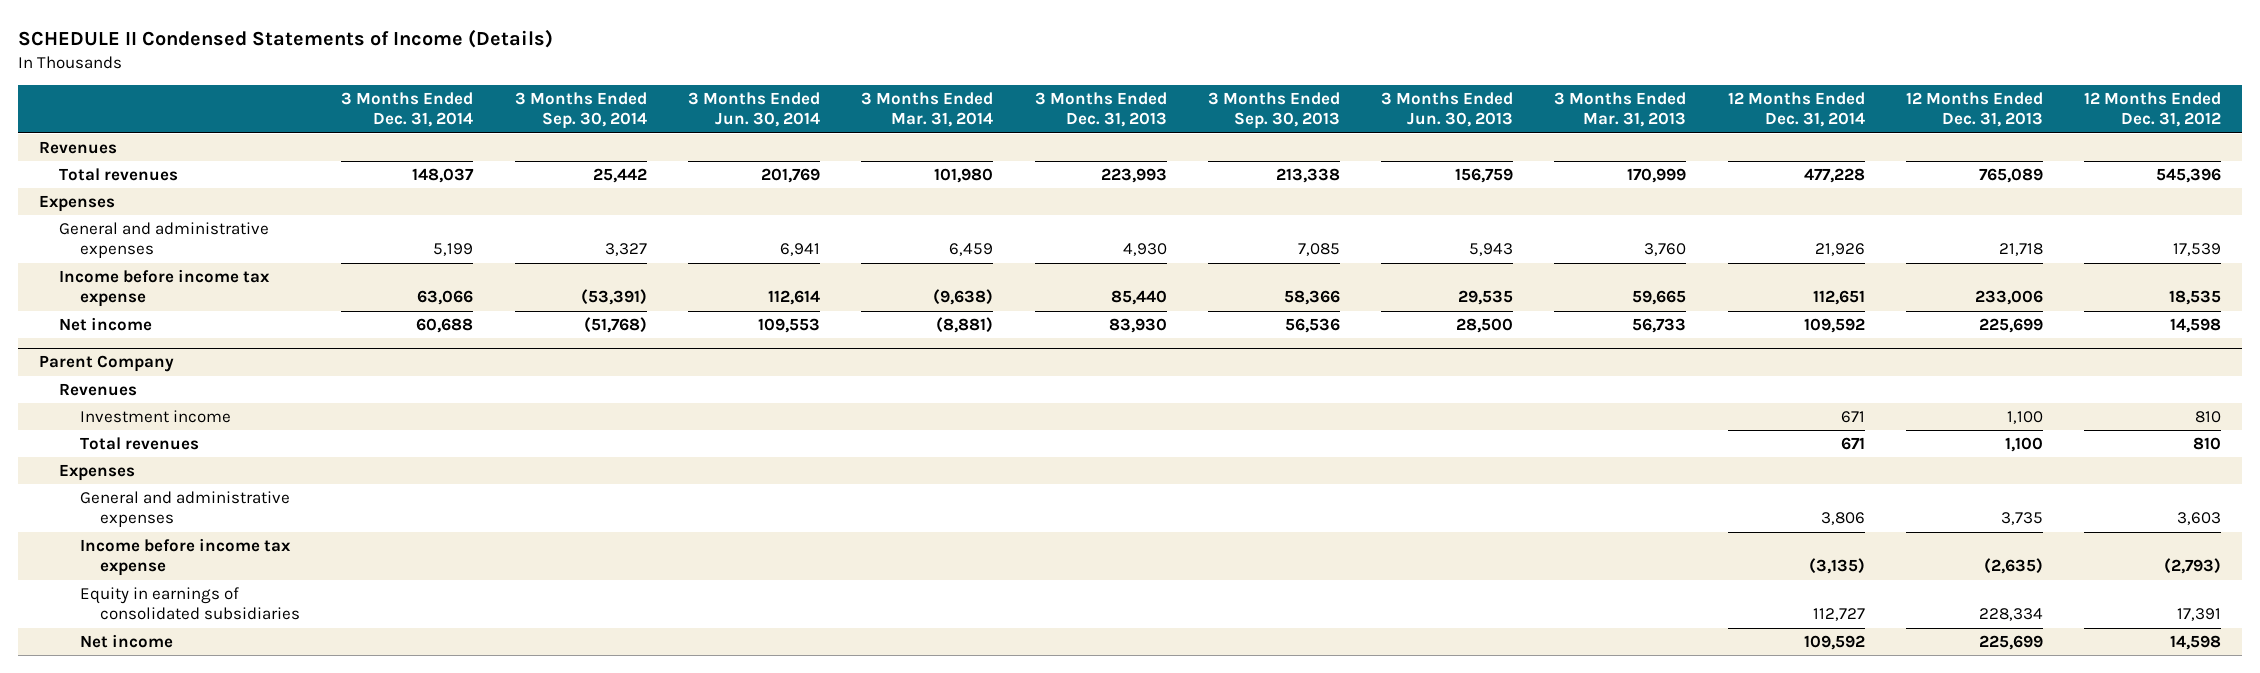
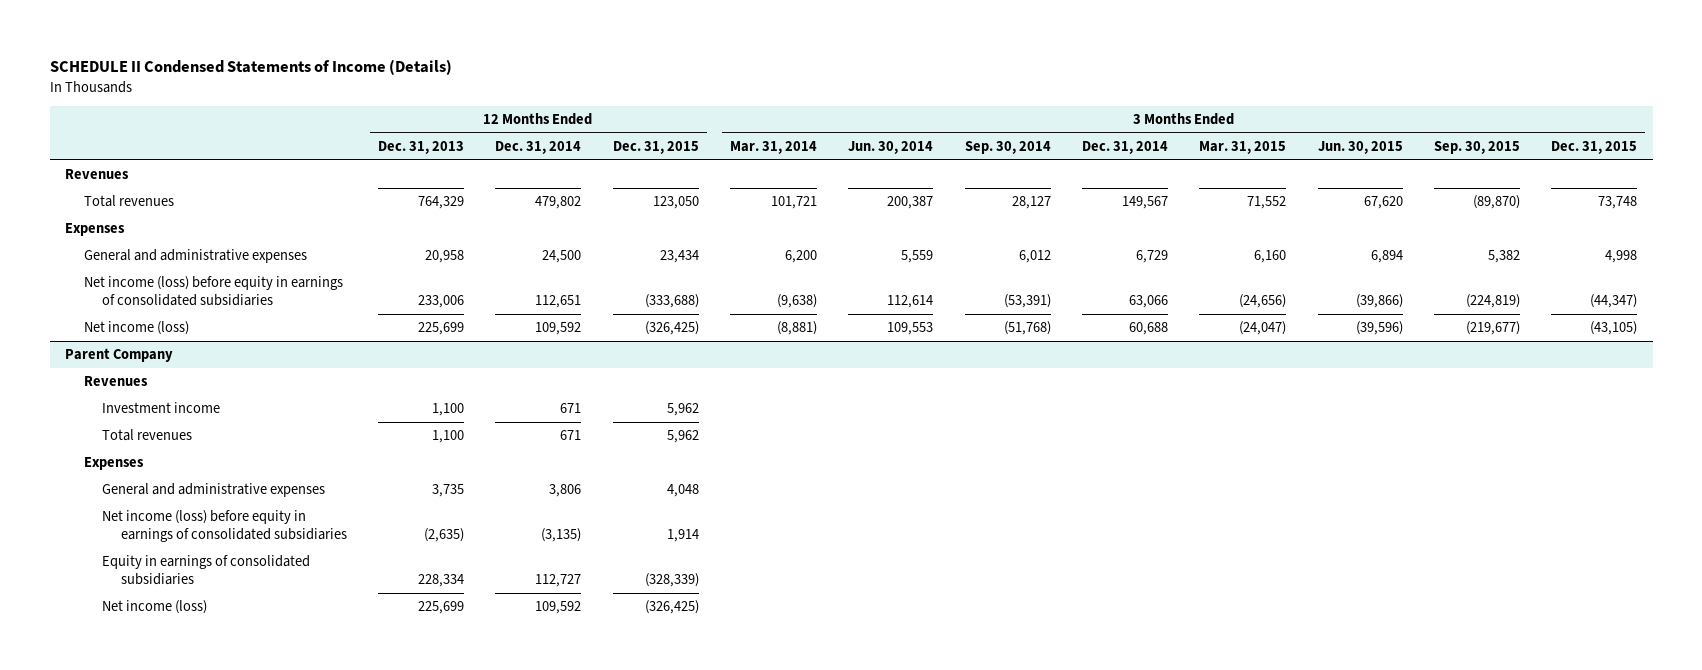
[1034,92,1167,128] 3 Months Ended Dec. 31, 2013 -> none
[1207,92,1340,130] 3 Months Ended Sep. 30, 2013 -> none
[1381,92,1514,128] 3 Months Ended Jun. 30, 2013 -> none
[1554,92,1687,128] 3 Months Ended Mar. 31, 2013 -> none
[2084,92,2222,128] 12 Months Ended Dec. 31, 2012 -> none
none -> [612,141,699,155] Dec. 31, 2015
none -> [1199,141,1287,155] Mar. 31, 2015
none -> [1317,141,1403,155] Jun. 30, 2015
none -> [1433,141,1520,155] Sep. 30, 2015
none -> [1551,141,1638,155] Dec. 31, 2015
[412,168,475,184] 148,037 -> [1121,196,1168,210] 149,567
[592,168,647,184] 25,442 -> [1011,196,1051,210] 28,127
[761,168,821,184] 201,769 -> [887,196,934,210] 200,387
[934,168,994,184] 101,980 -> [771,196,818,210] 101,721
[1803,168,1865,184] 477,228 -> [535,196,582,210] 479,802
[1979,168,2044,184] 765,089 -> [418,196,465,210] 764,329
[433,243,474,257] 5,199 -> [1135,250,1168,264] 6,729
[604,243,647,257] 3,327 -> [1018,250,1051,264] 6,012
[780,243,821,257] 6,941 -> [901,250,934,264] 5,559
[949,243,994,257] 6,459 -> [785,250,818,264] 6,200
[1814,243,1865,257] 21,926 -> [542,250,582,264] 24,500
[1999,243,2044,257] 21,718 -> [425,250,465,264] 20,958
[59,269,271,308] Income before income tax expense -> [83,276,343,307] Net income (loss) before equity in earnings of consolidated subsidiaries
[59,317,153,332] Net income -> [83,321,189,336] Net income (loss)
[79,538,291,577] Income before income tax expense -> [102,510,347,543] Net income (loss) before equity in earnings of consolidated subsidiaries
[79,634,173,649] Net income -> [102,600,208,615] Net income (loss)

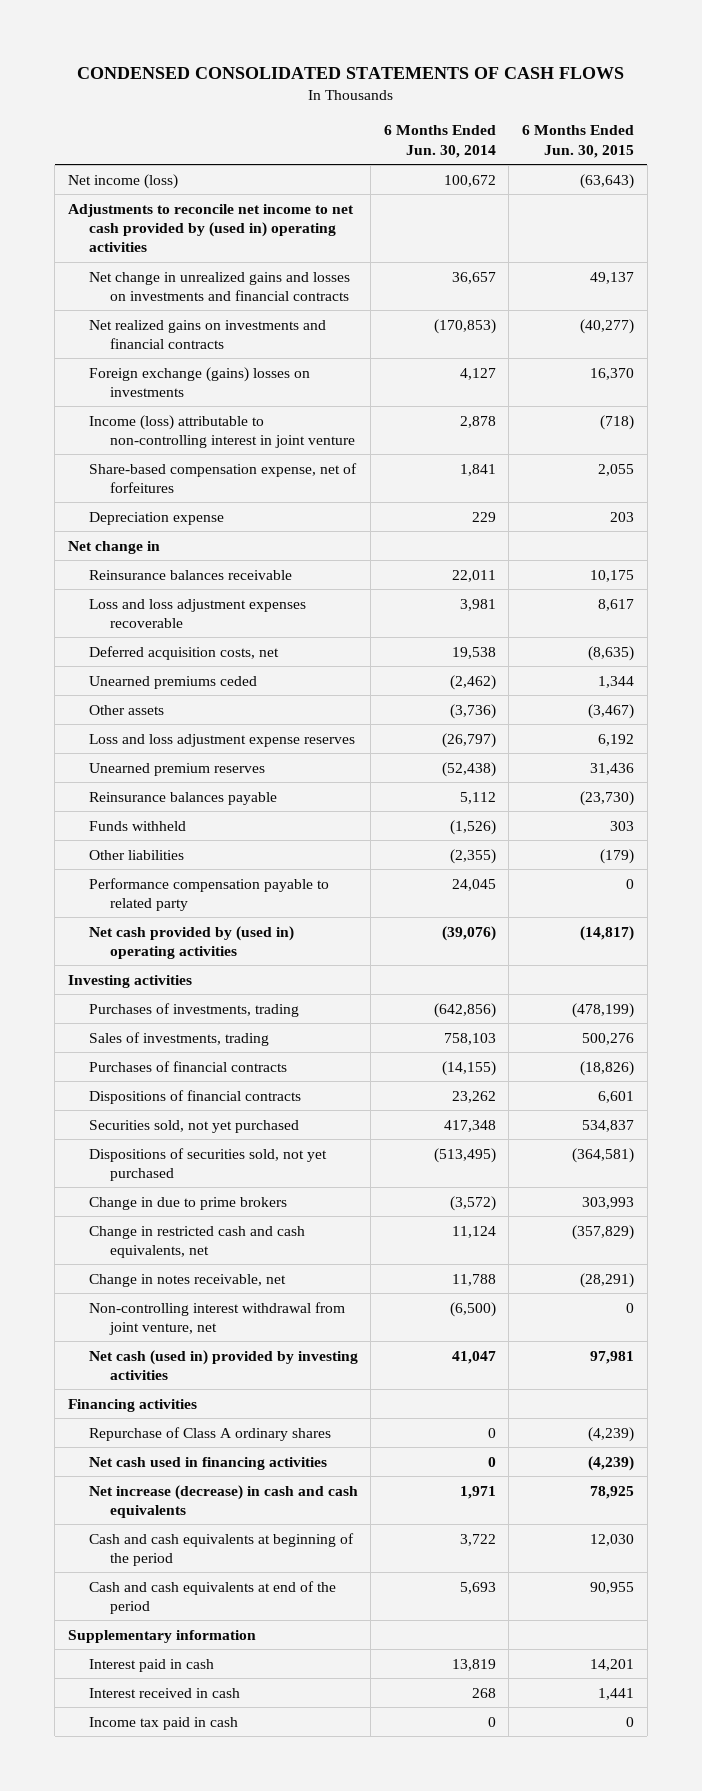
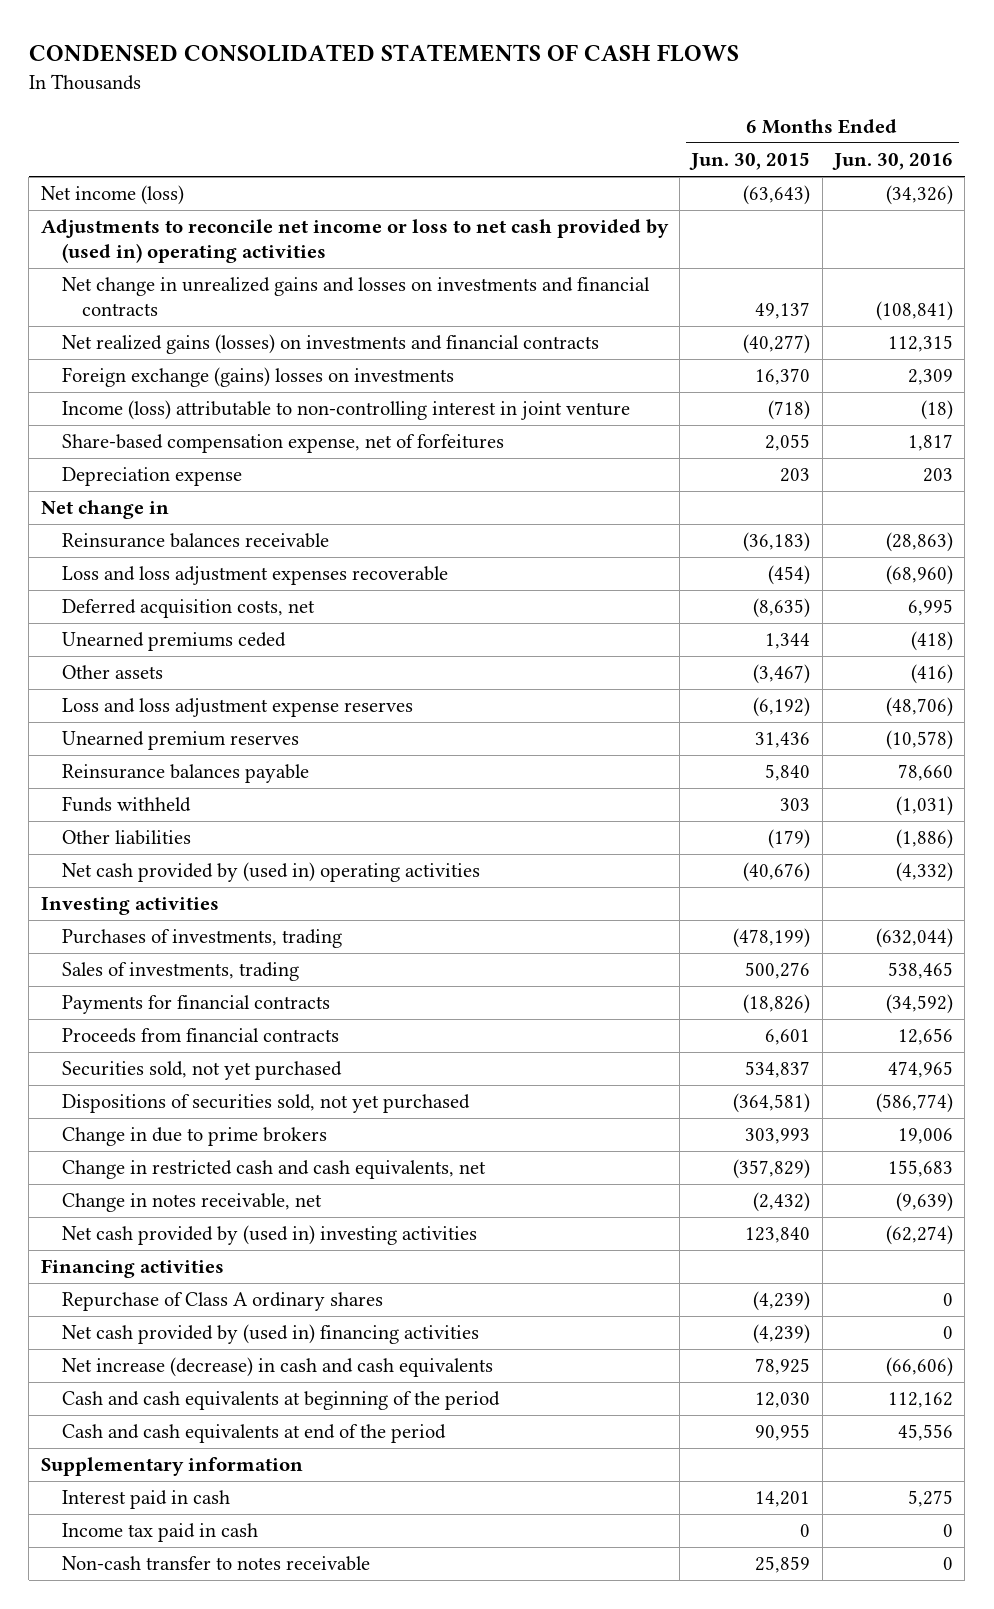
[383,125,496,158] 6 Months Ended Jun. 30, 2014 -> none
none -> [832,153,954,171] Jun. 30, 2016
[67,203,354,253] Adjustments to reconcile net income to net cash provided by (used in) operating activities -> [40,219,669,263] Adjustments to reconcile net income or loss to net cash provided by (used in) operating activities
[88,319,326,349] Net realized gains on investments and financial contracts -> [61,334,599,355] Net realized gains (losses) on investments and financial contracts
[589,569,634,582] 10,175 -> [743,532,811,553] (36,183)
[597,598,634,611] 8,617 -> [768,565,811,586] (454)
[597,733,634,746] 6,192 -> [753,697,811,718] (6,192)
[579,790,634,806] (23,730) -> [765,764,811,782] 5,840
[88,877,329,911] Performance compensation payable to related party -> none
[579,925,634,941] (14,817) -> [743,862,811,883] (40,676)
[88,1060,287,1072] Purchases of financial contracts -> [61,995,330,1015] Payments for financial contracts
[88,1089,301,1104] Dispositions of financial contracts -> [61,1028,339,1044] Proceeds from financial contracts
[88,1301,345,1335] Non-controlling interest withdrawal from joint venture, net -> none
[579,1272,634,1288] (28,291) -> [753,1192,811,1213] (2,432)
[88,1349,358,1380] Net cash (used in) provided by investing activities -> [61,1225,477,1246] Net cash provided by (used in) investing activities
[589,1350,634,1364] 97,981 -> [745,1227,811,1244] 123,840
[88,1456,327,1470] Net cash used in financing activities -> [61,1324,479,1345] Net cash provided by (used in) financing activities
[88,1687,240,1698] Interest received in cash -> none
none -> [61,1556,370,1572] Non-cash transfer to notes receivable

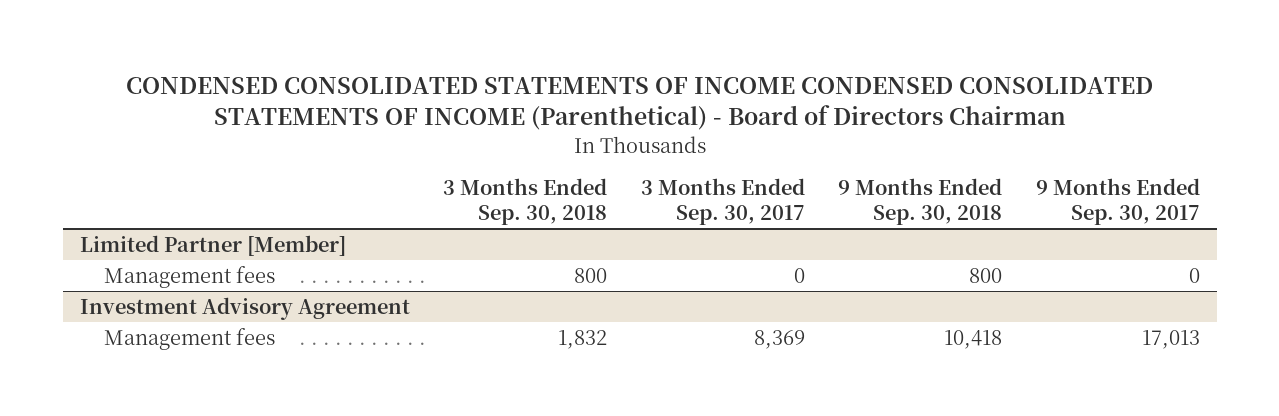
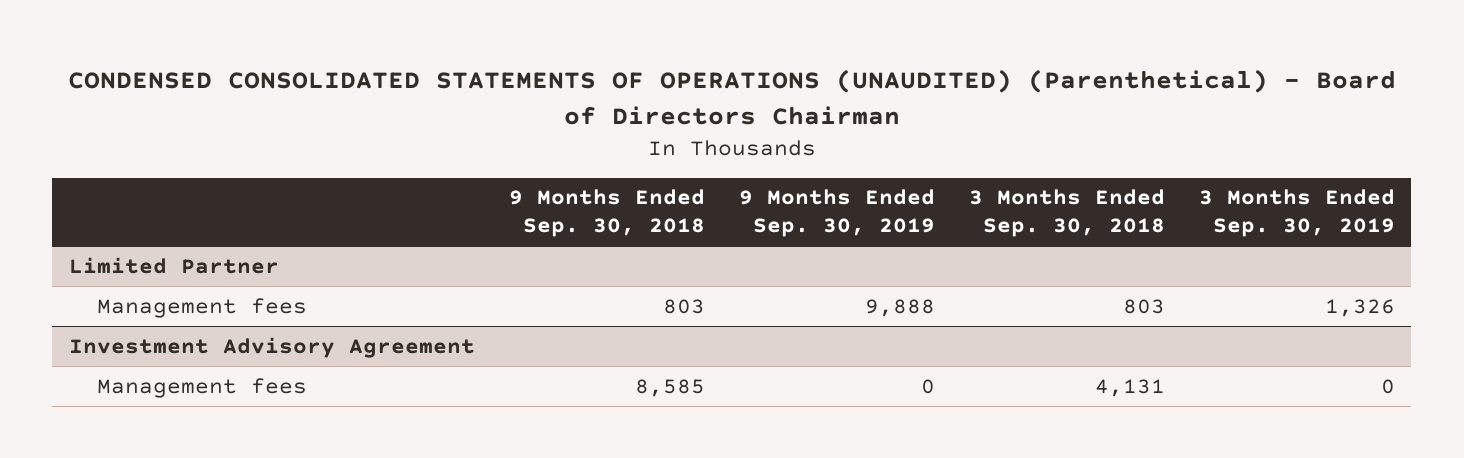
[125,77,1153,131] CONDENSED CONSOLIDATED STATEMENTS OF INCOME CONDENSED CONSOLIDATED STATEMENTS OF INCOME (Parenthetical) - Board of Directors Chairman -> [67,69,1396,125] CONDENSED CONSOLIDATED STATEMENTS OF OPERATIONS (UNAUDITED) (Parenthetical) - Board of Directors Chairman
[640,178,805,226] 3 Months Ended Sep. 30, 2017 -> none
[1035,178,1200,226] 9 Months Ended Sep. 30, 2017 -> none
none -> [738,189,935,238] 9 Months Ended Sep. 30, 2019
none -> [1198,189,1395,238] 3 Months Ended Sep. 30, 2019
[79,234,346,256] Limited Partner [Member] -> [69,256,280,274] Limited Partner
[574,267,608,283] 800 -> [1122,298,1165,314] 803
[969,267,1003,283] 800 -> [663,298,706,314] 803
[558,329,608,349] 1,832 -> [1094,378,1165,397] 4,131
[944,329,1003,349] 10,418 -> [635,378,706,397] 8,585

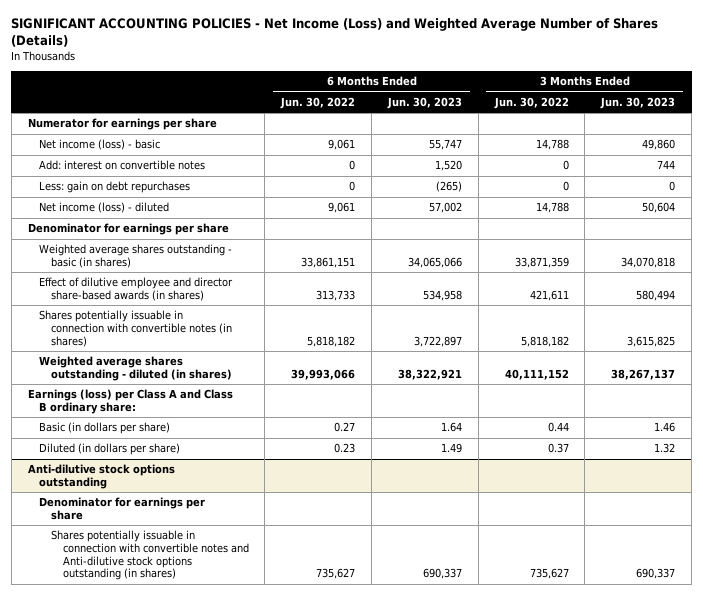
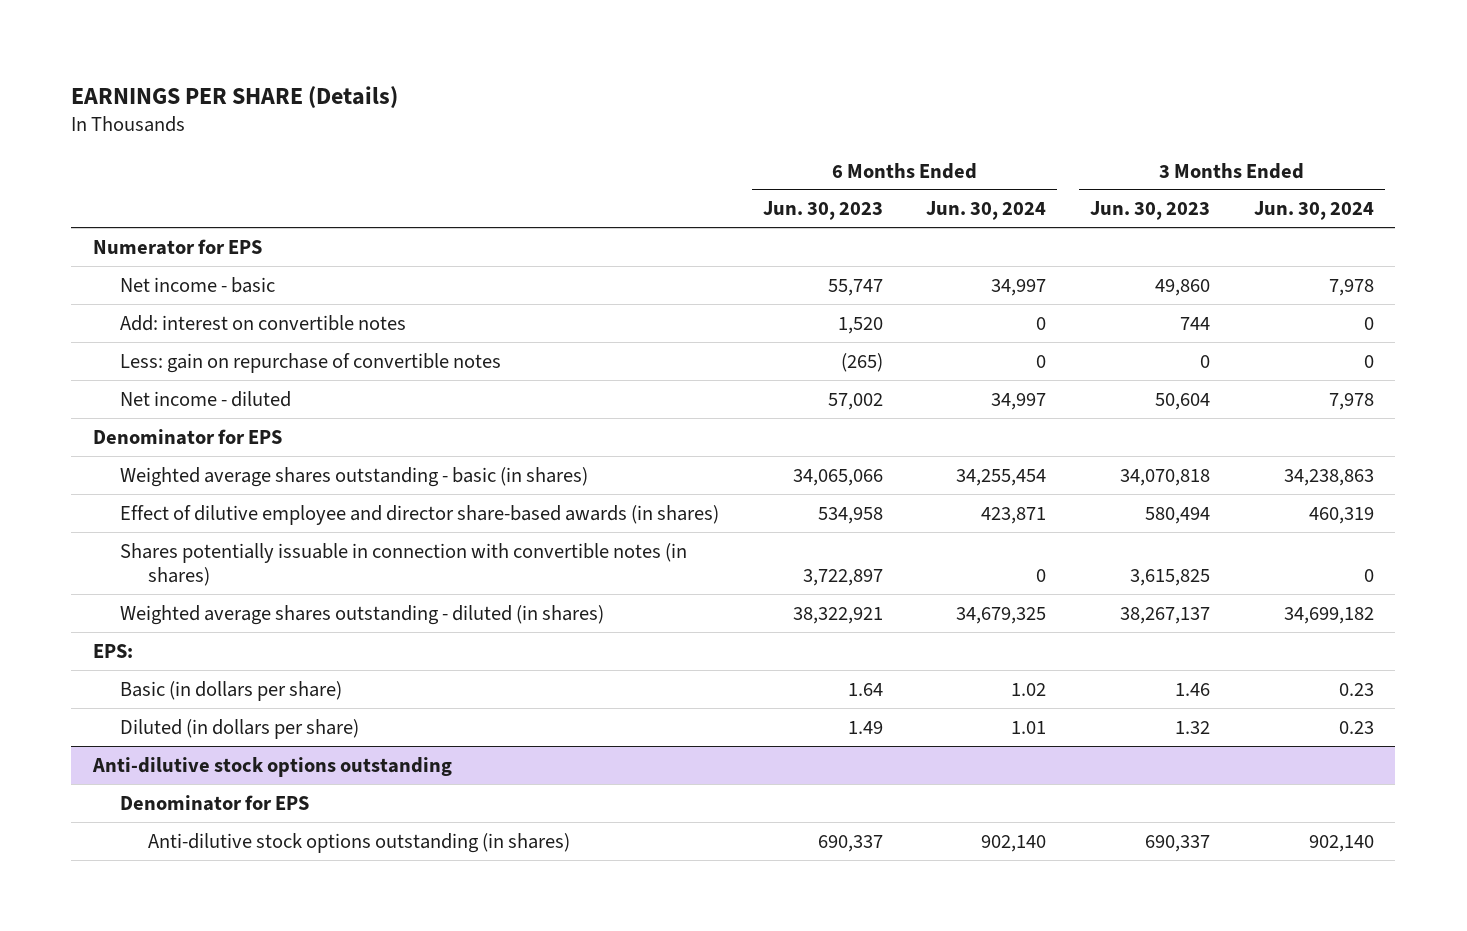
[11,18,659,48] SIGNIFICANT ACCOUNTING POLICIES - Net Income (Loss) and Weighted Average Number of Shares (Details) -> [71,85,399,108] EARNINGS PER SHARE (Details)
[280,96,356,109] Jun. 30, 2022 -> none
[493,96,569,109] Jun. 30, 2022 -> none
none -> [926,201,1047,221] Jun. 30, 2024
none -> [1253,201,1374,221] Jun. 30, 2024
[27,118,217,131] Numerator for earnings per share -> [93,238,263,255] Numerator for EPS
[39,139,161,151] Net income (loss) - basic -> [120,276,276,293] Net income - basic
[39,181,191,194] Less: gain on debt repurchases -> [120,352,502,373] Less: gain on repurchase of convertible notes
[39,202,170,214] Net income (loss) - diluted -> [120,390,292,407] Net income - diluted
[27,223,229,236] Denominator for earnings per share -> [93,428,283,445] Denominator for EPS
[27,389,233,414] Earnings (loss) per Class A and Class B ordinary share: -> [93,643,134,658] EPS:
[39,497,206,520] Denominator for earnings per share -> [120,794,310,811] Denominator for EPS
[50,530,249,581] Shares potentially issuable in connection with convertible notes and Anti-dilutive stock options outstanding (in shares) -> [147,832,570,853] Anti-dilutive stock options outstanding (in shares)

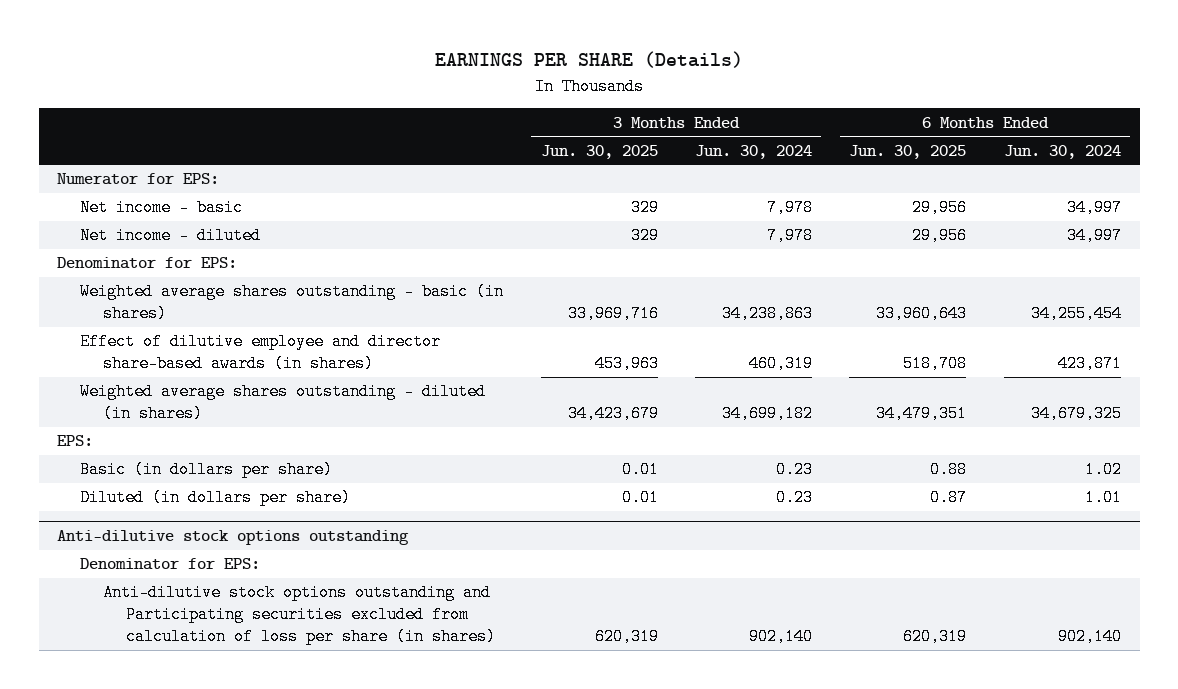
[762,201,883,221] Jun. 30, 2023 -> none
[1090,201,1211,221] Jun. 30, 2023 -> none
none -> [540,144,658,159] Jun. 30, 2025
none -> [849,144,967,159] Jun. 30, 2025
[93,238,263,255] Numerator for EPS -> [57,173,220,186] Numerator for EPS:
[120,314,407,331] Add: interest on convertible notes -> none
[120,352,502,373] Less: gain on repurchase of convertible notes -> none
[93,428,283,445] Denominator for EPS -> [57,257,238,270] Denominator for EPS:
[120,542,688,587] Shares potentially issuable in connection with convertible notes (in shares) -> none
[120,794,310,811] Denominator for EPS -> [80,558,261,571] Denominator for EPS:
[147,832,570,853] Anti-dilutive stock options outstanding (in shares) -> [103,584,496,645] Anti-dilutive stock options outstanding and Participating securities excluded from calculation of loss per share (in shares)

